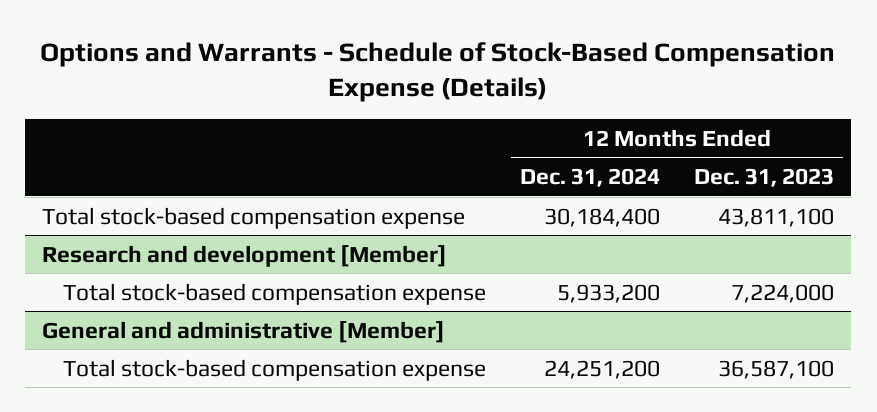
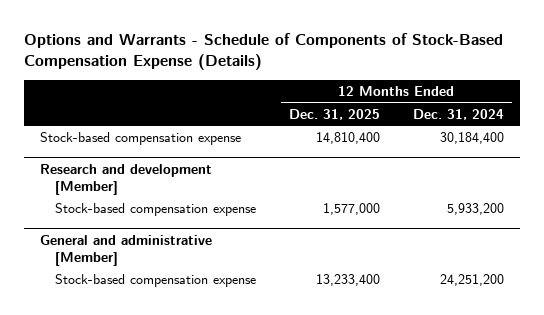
[40,41,836,103] Options and Warrants - Schedule of Stock-Based Compensation Expense (Details) -> [23,33,503,71] Options and Warrants - Schedule of Components of Stock-Based Compensation Expense (Details)
[694,168,835,188] Dec. 31, 2023 -> none
none -> [289,108,381,120] Dec. 31, 2025
[42,206,466,229] Total stock-based compensation expense -> [40,132,242,146] Stock-based compensation expense
[62,282,486,305] Total stock-based compensation expense -> [55,203,257,217] Stock-based compensation expense
[62,358,486,381] Total stock-based compensation expense -> [55,274,257,288] Stock-based compensation expense

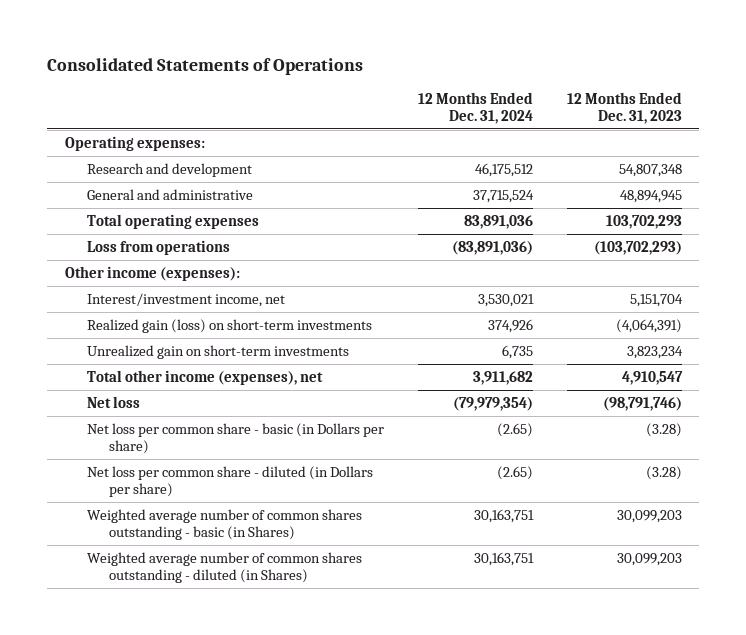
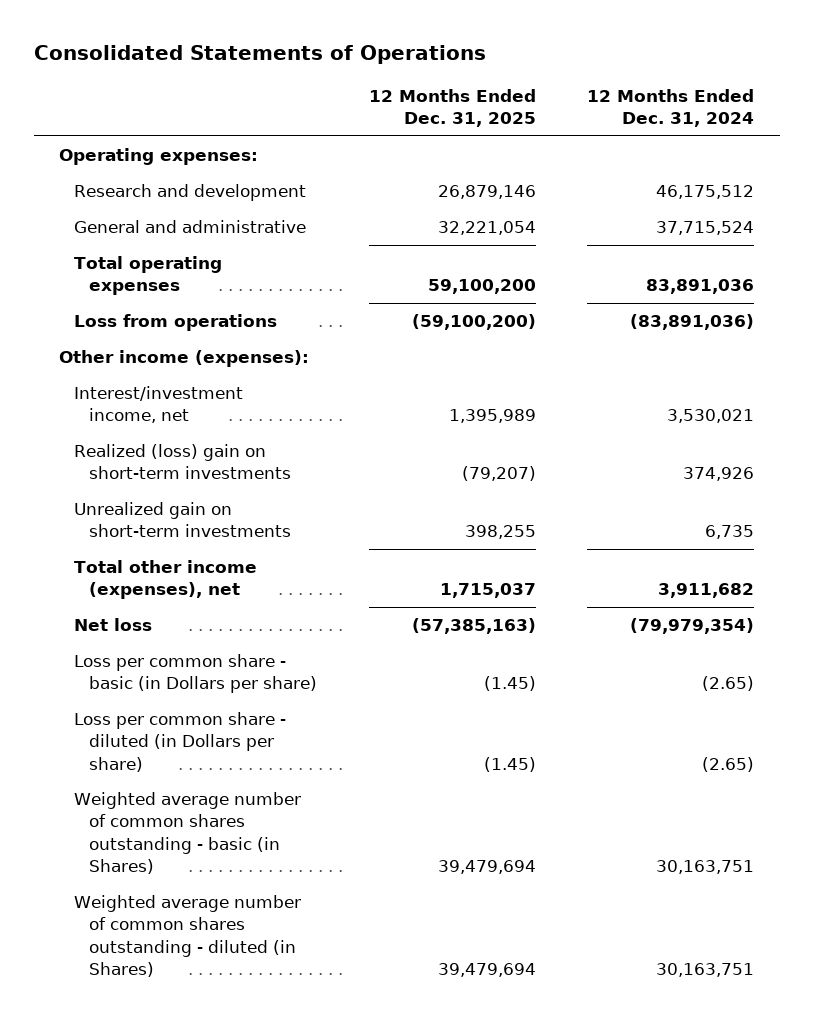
[566,91,682,125] 12 Months Ended Dec. 31, 2023 -> none
none -> [368,88,536,127] 12 Months Ended Dec. 31, 2025
[86,318,372,333] Realized gain (loss) on short-term investments -> [74,444,292,480] Realized (loss) gain on short-term investments
[86,422,384,455] Net loss per common share - basic (in Dollars per share) -> [74,654,318,694] Loss per common share - basic (in Dollars per share)
[86,465,373,498] Net loss per common share - diluted (in Dollars per share) -> [74,712,287,772] Loss per common share - diluted (in Dollars per share)

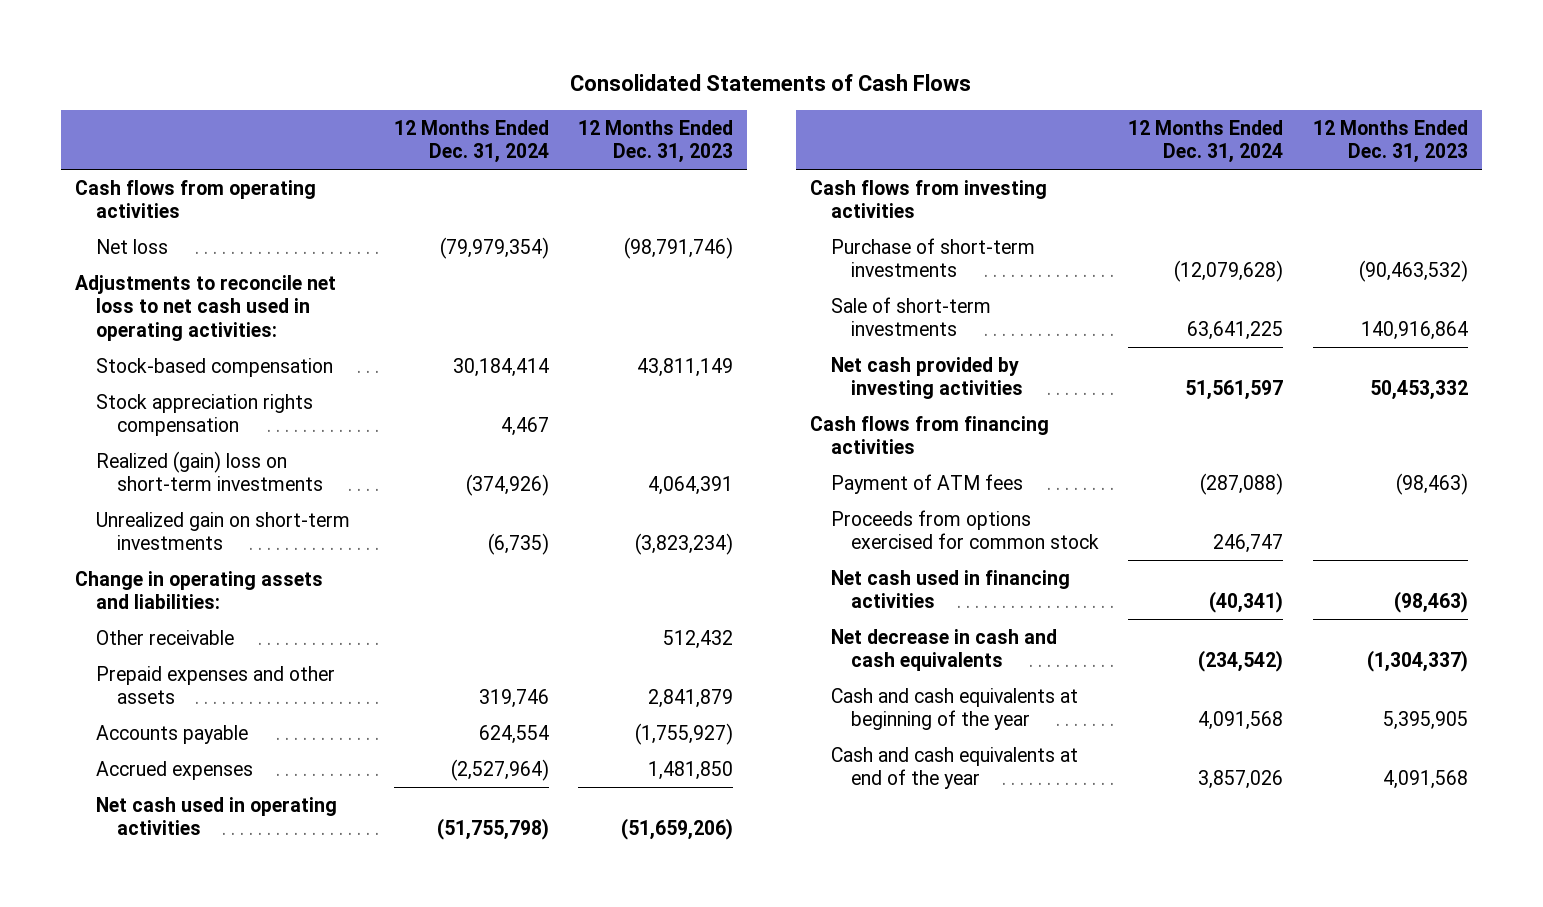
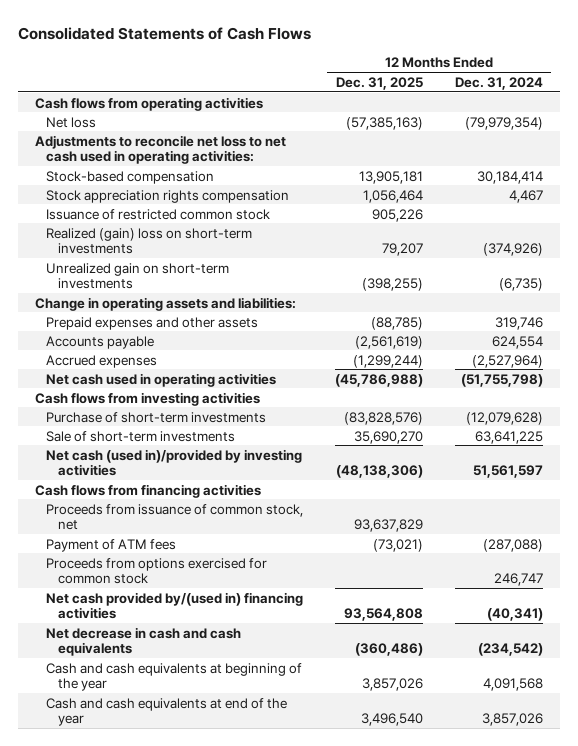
[577,119,733,164] 12 Months Ended Dec. 31, 2023 -> none
none -> [336,76,424,90] Dec. 31, 2025
none -> [46,208,271,220] Issuance of restricted common stock
[95,629,234,645] Other receivable -> none
[830,356,1024,400] Net cash provided by investing activities -> [46,448,303,477] Net cash (used in)/provided by investing activities
none -> [46,503,304,531] Proceeds from issuance of common stock, net
[830,569,1070,609] Net cash used in financing activities -> [46,591,304,620] Net cash provided by/(used in) financing activities

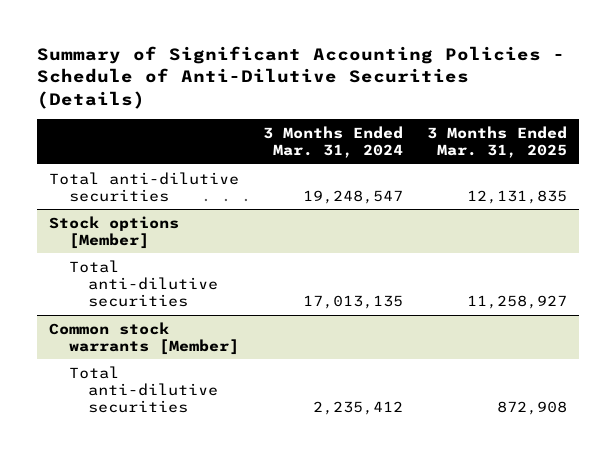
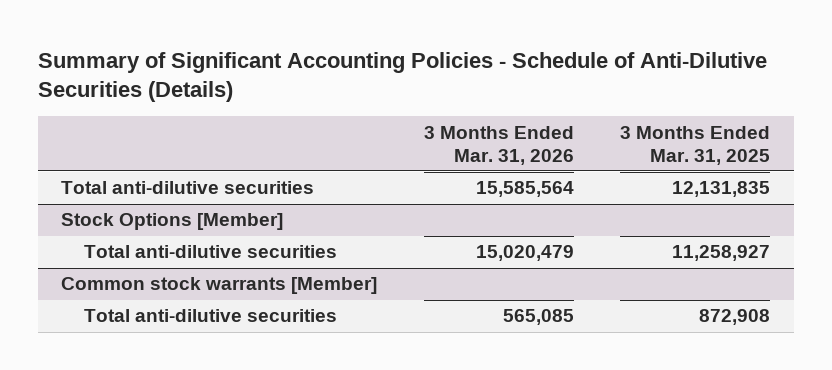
[263,125,404,159] 3 Months Ended Mar. 31, 2024 -> none
none -> [423,125,574,165] 3 Months Ended Mar. 31, 2026
[49,215,180,249] Stock options [Member] -> [61,213,284,231] Stock Options [Member]

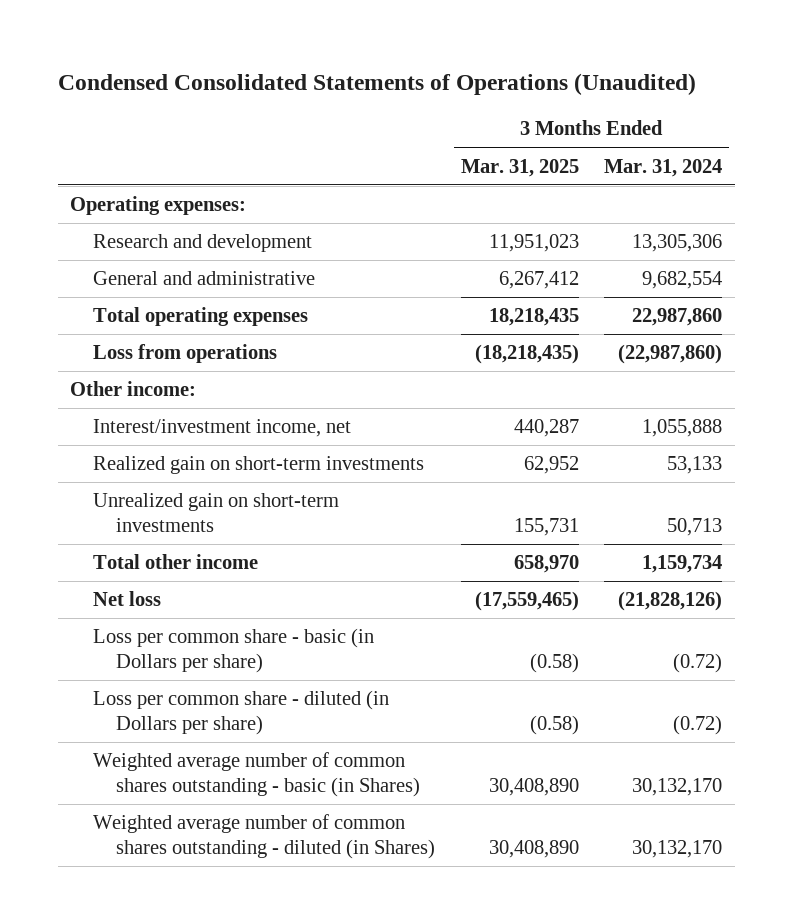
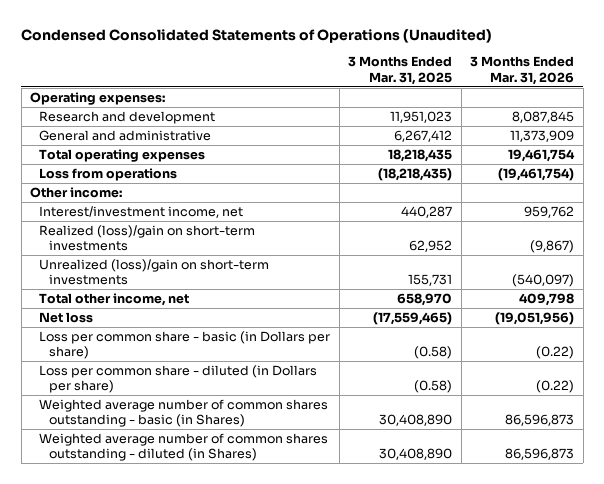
[604,158,723,177] Mar. 31, 2024 -> none
none -> [470,56,575,85] 3 Months Ended Mar. 31, 2026
[93,456,425,475] Realized gain on short-term investments -> [39,224,256,252] Realized (loss)/gain on short-term investments
[93,493,340,533] Unrealized gain on short-term investments -> [39,258,270,286] Unrealized (loss)/gain on short-term investments
[93,554,259,570] Total other income -> [39,292,190,306] Total other income, net

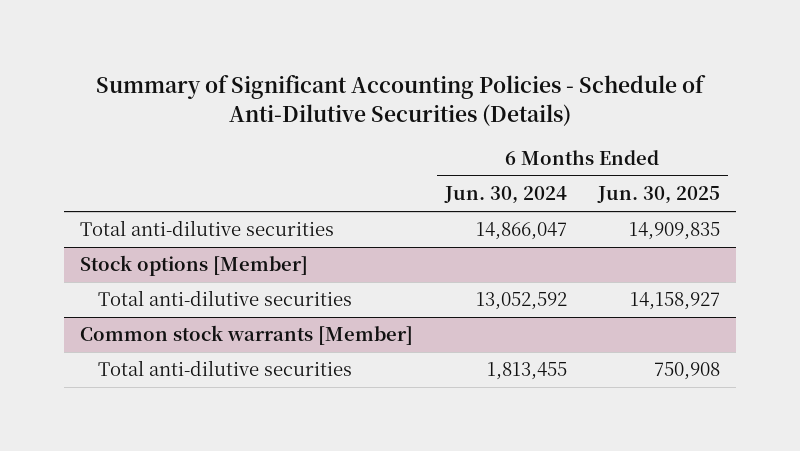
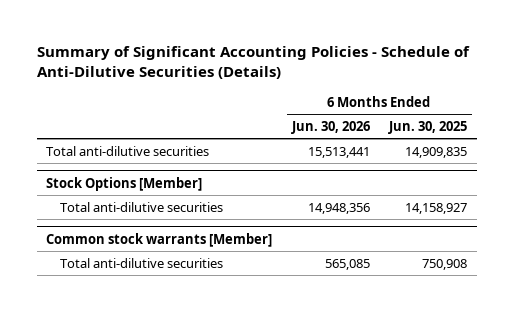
[443,186,567,205] Jun. 30, 2024 -> none
none -> [290,120,370,134] Jun. 30, 2026
[80,255,309,277] Stock options [Member] -> [46,176,203,191] Stock Options [Member]

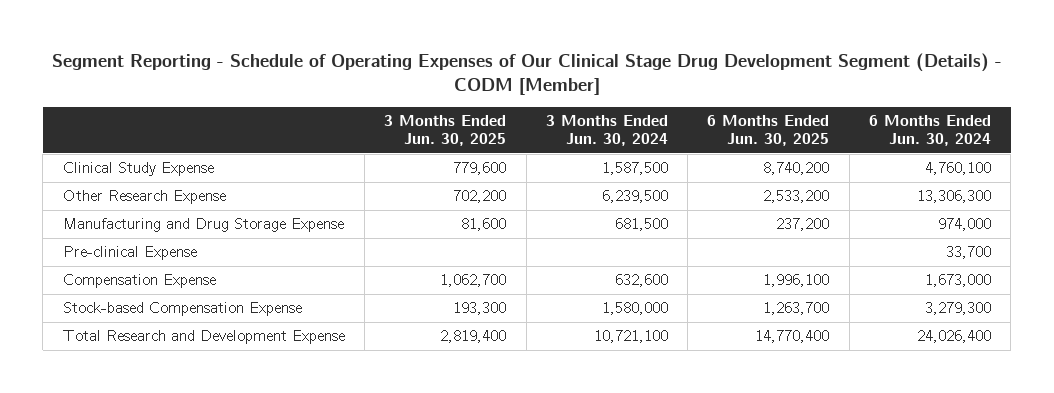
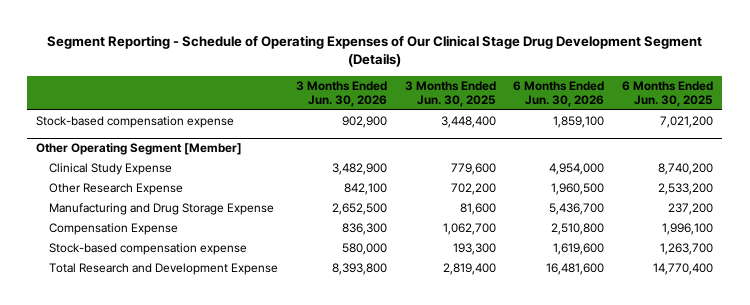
[51,53,1002,96] Segment Reporting - Schedule of Operating Expenses of Our Clinical Stage Drug Development Segment (Details) - CODM [Member] -> [46,34,702,68] Segment Reporting - Schedule of Operating Expenses of Our Clinical Stage Drug Development Segment (Details)
[545,115,668,147] 3 Months Ended Jun. 30, 2024 -> none
[868,115,991,147] 6 Months Ended Jun. 30, 2024 -> none
none -> [295,80,387,108] 3 Months Ended Jun. 30, 2026
none -> [513,80,605,108] 6 Months Ended Jun. 30, 2026
none -> [36,115,235,128] Stock-based compensation expense
none -> [36,143,243,156] Other Operating Segment [Member]
[62,246,197,261] Pre-clinical Expense -> none
[62,302,302,317] Stock-based Compensation Expense -> [48,242,247,255] Stock-based compensation expense

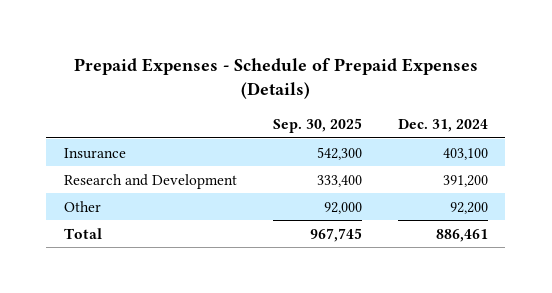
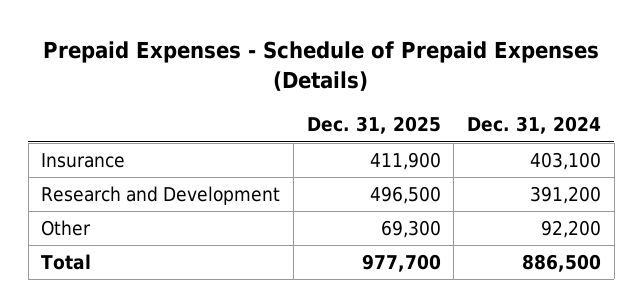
[272,118,362,134] Sep. 30, 2025 -> none
none -> [306,116,441,135] Dec. 31, 2025
[435,228,488,242] 886,461 -> [522,254,602,273] 886,500

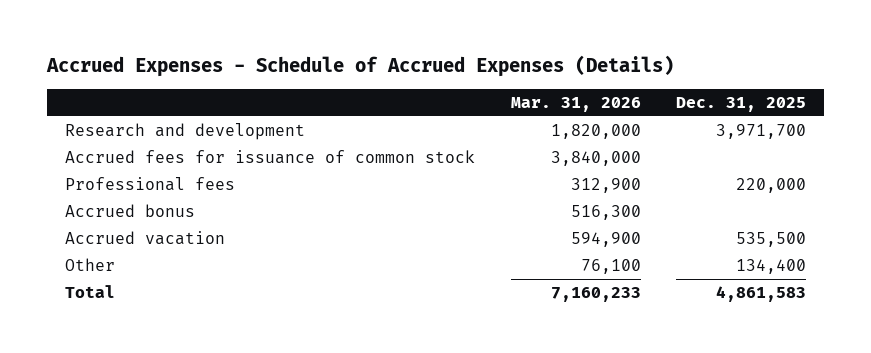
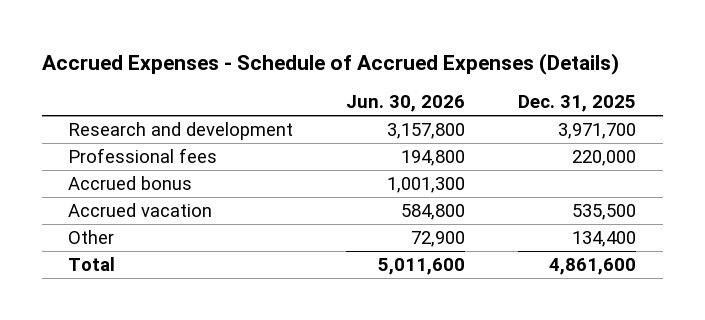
[510,96,641,112] Mar. 31, 2026 -> none
none -> [346,95,466,113] Jun. 30, 2026
[64,150,475,165] Accrued fees for issuance of common stock -> none
[716,286,807,303] 4,861,583 -> [549,258,637,276] 4,861,600

